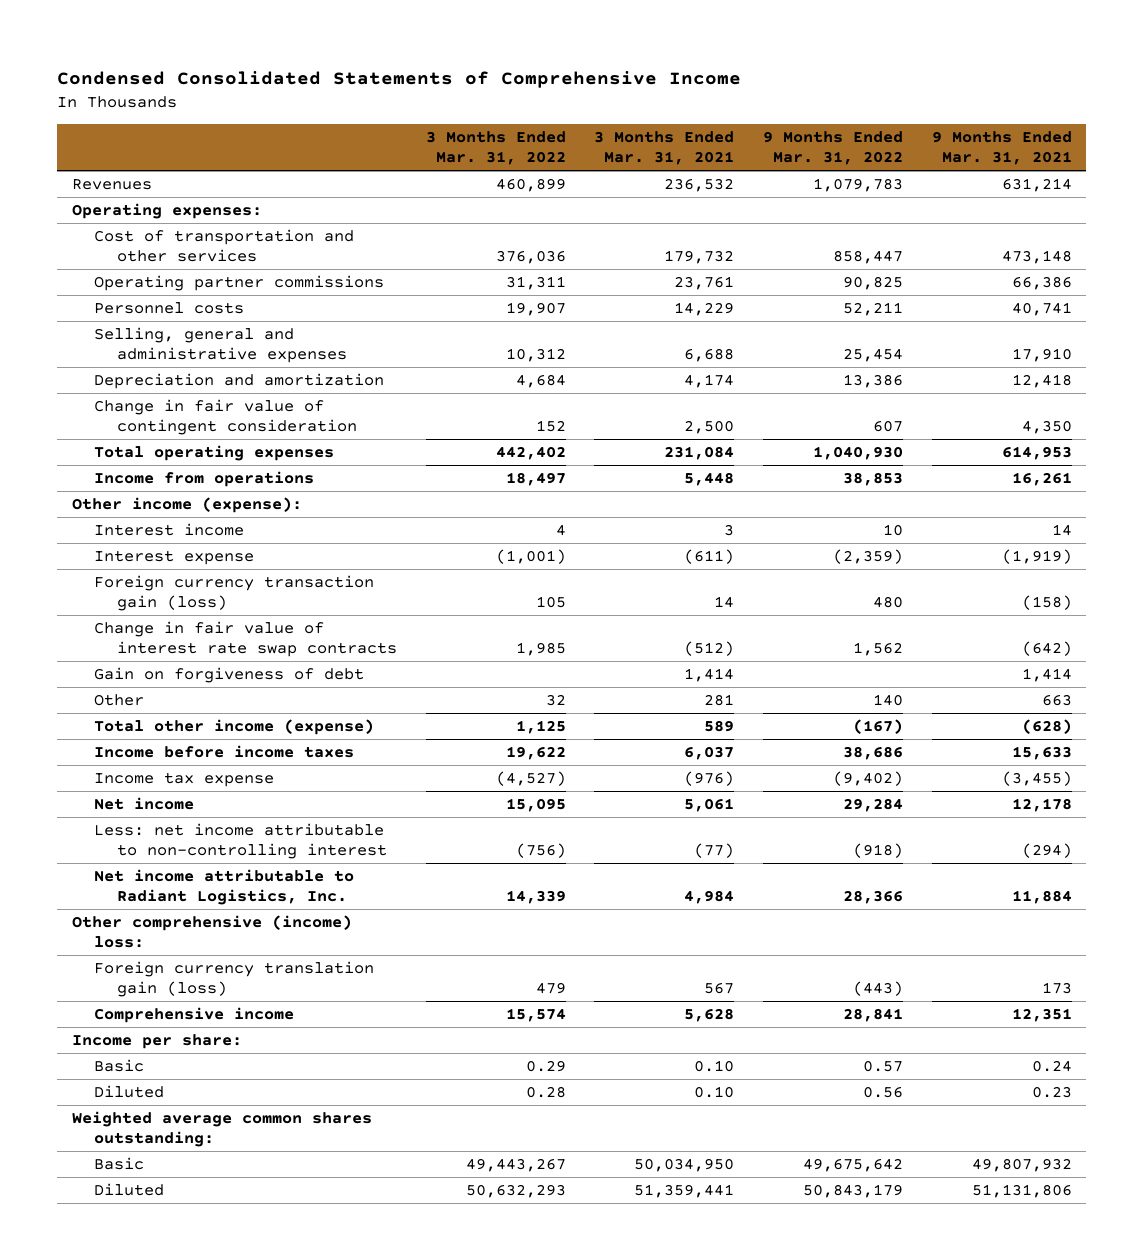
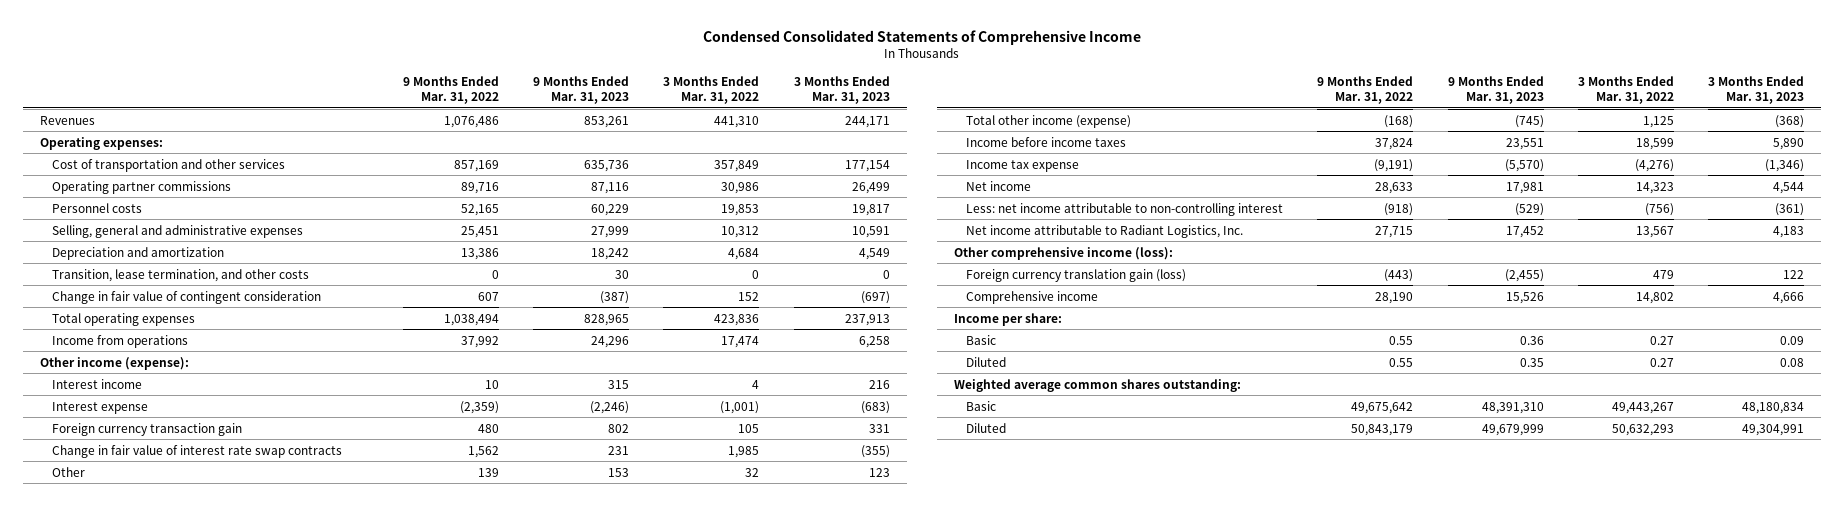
[594,130,735,166] 3 Months Ended Mar. 31, 2021 -> none
[931,130,1072,166] 9 Months Ended Mar. 31, 2021 -> none
none -> [533,75,630,105] 9 Months Ended Mar. 31, 2023
none -> [793,75,890,105] 3 Months Ended Mar. 31, 2023
[495,177,566,192] 460,899 -> [714,115,760,128] 441,310
[813,177,904,192] 1,079,783 -> [444,115,500,128] 1,076,486
[495,250,566,265] 376,036 -> [714,159,760,172] 357,849
[833,250,904,265] 858,447 -> [454,159,500,172] 857,169
[505,275,566,290] 31,311 -> [721,181,760,194] 30,986
[843,275,904,290] 90,825 -> [461,181,500,194] 89,716
[505,301,566,316] 19,907 -> [721,203,760,216] 19,853
[843,301,904,316] 52,211 -> [461,203,500,216] 52,165
[843,348,904,363] 25,454 -> [461,225,500,238] 25,451
none -> [51,268,309,282] Transition, lease termination, and other costs
[495,445,566,460] 442,402 -> [714,313,760,326] 423,836
[813,445,904,460] 1,040,930 -> [444,313,500,326] 1,038,494
[505,471,566,486] 18,497 -> [721,335,760,348] 17,474
[843,471,904,486] 38,853 -> [461,335,500,348] 37,992
[94,574,375,612] Foreign currency transaction gain (loss) -> [51,422,242,436] Foreign currency transaction gain
[94,666,365,683] Gain on forgiveness of debt -> none
[873,693,904,706] 140 -> [478,467,500,477] 139
[853,718,904,734] (167) -> [1384,114,1414,128] (168)
[505,745,566,760] 19,622 -> [1635,137,1674,150] 18,599
[843,745,904,760] 38,686 -> [1375,137,1414,150] 37,824
[495,770,566,786] (4,527) -> [1634,158,1674,172] (4,276)
[833,770,904,786] (9,402) -> [1374,158,1414,172] (9,191)
[505,797,566,812] 15,095 -> [1635,181,1674,194] 14,323
[843,797,904,812] 29,284 -> [1375,181,1414,194] 28,633
[505,890,566,905] 14,339 -> [1635,225,1674,238] 13,567
[843,890,904,905] 28,366 -> [1375,225,1414,238] 27,715
[71,914,352,949] Other comprehensive (income) loss: -> [954,246,1174,260] Other comprehensive income (loss):
[505,1007,566,1022] 15,574 -> [1635,291,1674,304] 14,802
[843,1007,904,1022] 28,841 -> [1375,291,1414,304] 28,190
[525,1059,566,1072] 0.29 -> [1649,335,1674,345] 0.27
[863,1059,904,1072] 0.57 -> [1389,335,1414,345] 0.55
[525,1085,566,1098] 0.28 -> [1649,357,1674,367] 0.27
[863,1085,904,1098] 0.56 -> [1389,357,1414,367] 0.55

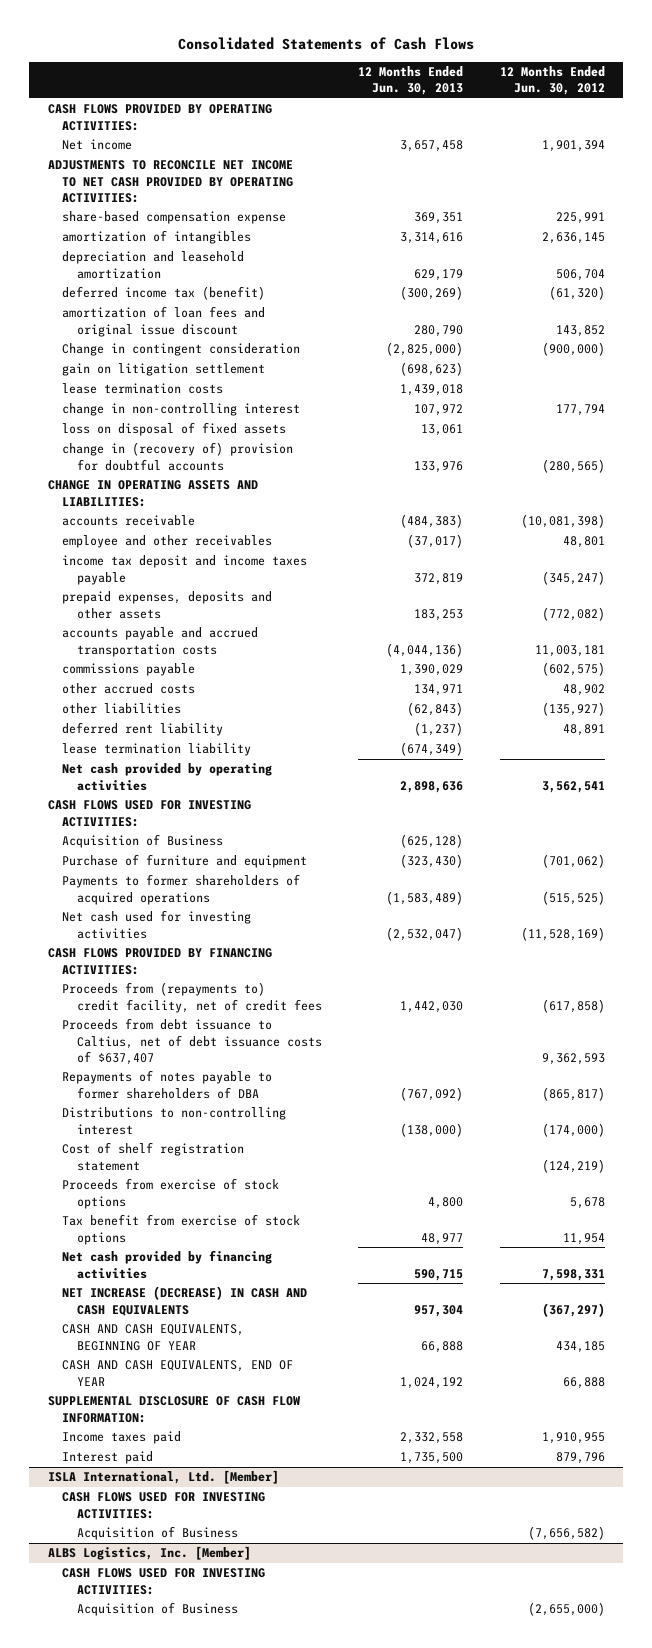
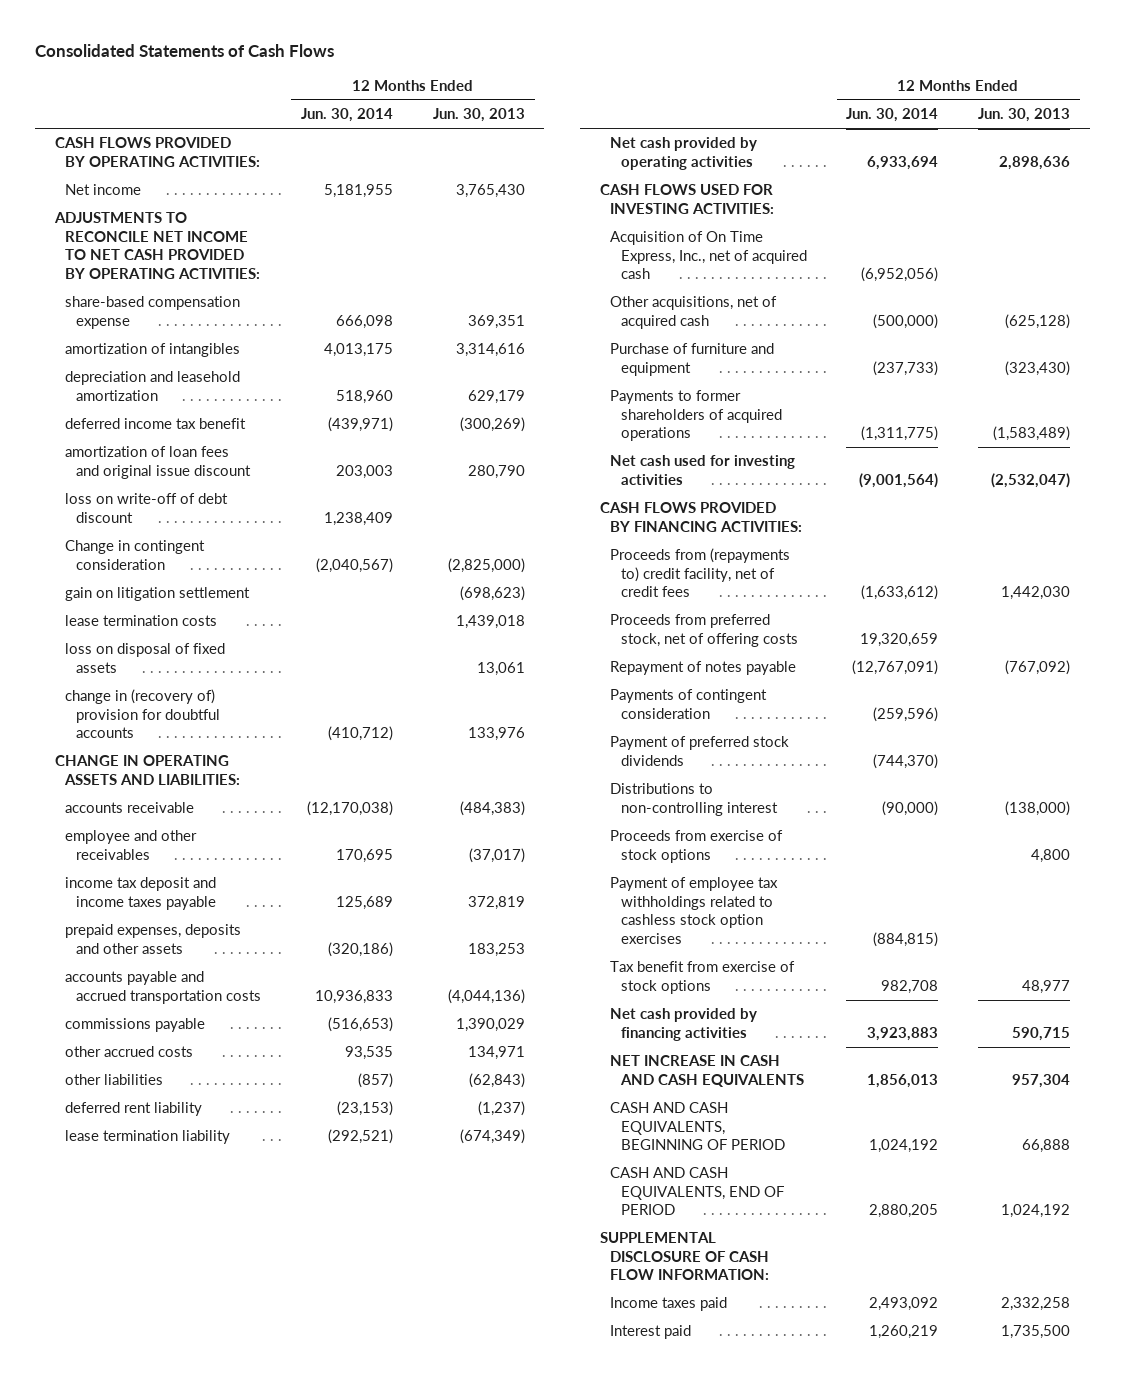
[499,65,605,96] 12 Months Ended Jun. 30, 2012 -> none
none -> [301,108,394,123] Jun. 30, 2014
[400,140,464,153] 3,657,458 -> [455,184,525,199] 3,765,430
[62,286,266,301] deferred income tax (benefit) -> [65,418,247,430] deferred income tax benefit
none -> [65,493,229,523] loss on write-off of debt discount
[62,403,301,417] change in non-controlling interest -> none
none -> [610,231,808,280] Acquisition of On Time Express, Inc., net of acquired cash
[62,834,224,849] Acquisition of Business -> [610,296,778,329] Other acquisitions, net of acquired cash
[62,1018,322,1065] Proceeds from debt issuance to Caltius, net of debt issuance costs of $637,407 -> none
none -> [610,614,799,647] Proceeds from preferred stock, net of offering costs
[62,1070,273,1099] Repayments of notes payable to former shareholders of DBA -> [610,661,797,676] Repayment of notes payable
none -> [610,689,768,719] Payments of contingent consideration
none -> [610,736,790,766] Payment of preferred stock dividends
[62,1142,245,1171] Cost of shelf registration statement -> none
none -> [610,877,779,944] Payment of employee tax withholdings related to cashless stock option exercises
[62,1286,308,1316] NET INCREASE (DECREASE) IN CASH AND CASH EQUIVALENTS -> [610,1055,805,1087] NET INCREASE IN CASH AND CASH EQUIVALENTS
[62,1324,245,1351] CASH AND CASH EQUIVALENTS, BEGINNING OF YEAR -> [610,1102,786,1151] CASH AND CASH EQUIVALENTS, BEGINNING OF PERIOD
[62,1360,294,1386] CASH AND CASH EQUIVALENTS, END OF YEAR -> [610,1167,785,1216] CASH AND CASH EQUIVALENTS, END OF PERIOD
[400,1432,464,1445] 2,332,558 -> [1000,1297,1070,1312] 2,332,258
[47,1470,279,1485] ISLA International, Ltd. [Member] -> none
[62,1492,266,1519] CASH FLOWS USED FOR INVESTING ACTIVITIES: -> none
[76,1526,238,1541] Acquisition of Business -> none
[47,1546,251,1561] ALBS Logistics, Inc. [Member] -> none
[62,1568,266,1595] CASH FLOWS USED FOR INVESTING ACTIVITIES: -> none
[76,1602,238,1617] Acquisition of Business -> none

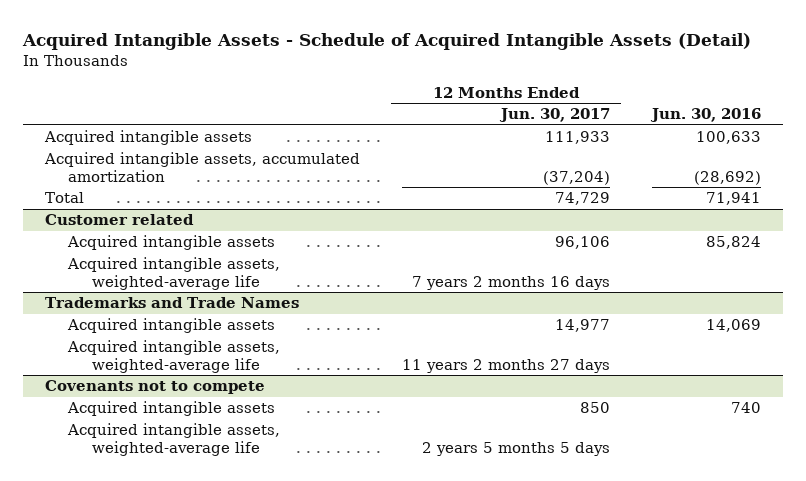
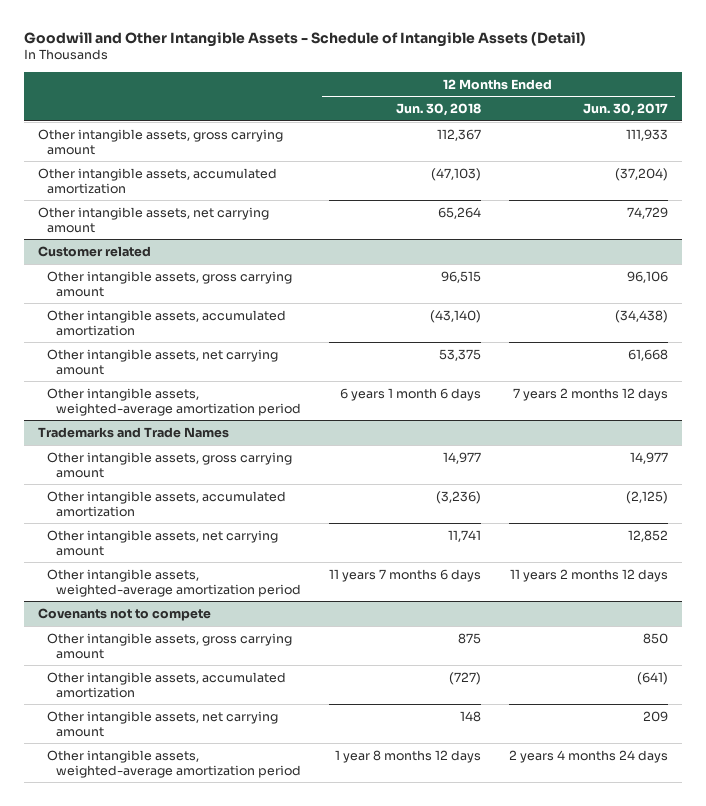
[22,33,752,51] Acquired Intangible Assets - Schedule of Acquired Intangible Assets (Detail) -> [23,31,586,47] Goodwill and Other Intangible Assets - Schedule of Intangible Assets (Detail)
[650,108,762,123] Jun. 30, 2016 -> none
none -> [395,103,481,117] Jun. 30, 2018
[43,130,252,146] Acquired intangible assets -> [37,128,283,155] Other intangible assets, gross carrying amount
[43,152,360,182] Acquired intangible assets, accumulated amortization -> [37,167,277,194] Other intangible assets, accumulated amortization
[44,192,84,204] Total -> [37,206,269,233] Other intangible assets, net carrying amount
[67,235,276,251] Acquired intangible assets -> [46,270,292,297] Other intangible assets, gross carrying amount
none -> [46,309,286,336] Other intangible assets, accumulated amortization
none -> [46,348,278,375] Other intangible assets, net carrying amount
[67,257,281,290] Acquired intangible assets, weighted-average life -> [46,387,301,416] Other intangible assets, weighted-average amortization period
[411,275,610,290] 7 years 2 months 16 days -> [513,387,669,401] 7 years 2 months 12 days
[67,318,276,334] Acquired intangible assets -> [46,451,292,478] Other intangible assets, gross carrying amount
none -> [46,490,286,517] Other intangible assets, accumulated amortization
none -> [46,529,278,556] Other intangible assets, net carrying amount
[67,340,281,373] Acquired intangible assets, weighted-average life -> [46,568,301,597] Other intangible assets, weighted-average amortization period
[401,358,610,373] 11 years 2 months 27 days -> [510,568,669,582] 11 years 2 months 12 days
[67,401,276,417] Acquired intangible assets -> [46,632,292,659] Other intangible assets, gross carrying amount
none -> [46,671,286,698] Other intangible assets, accumulated amortization
none -> [46,710,278,737] Other intangible assets, net carrying amount
[67,423,281,456] Acquired intangible assets, weighted-average life -> [46,749,301,778] Other intangible assets, weighted-average amortization period
[421,441,610,456] 2 years 5 months 5 days -> [509,749,669,763] 2 years 4 months 24 days

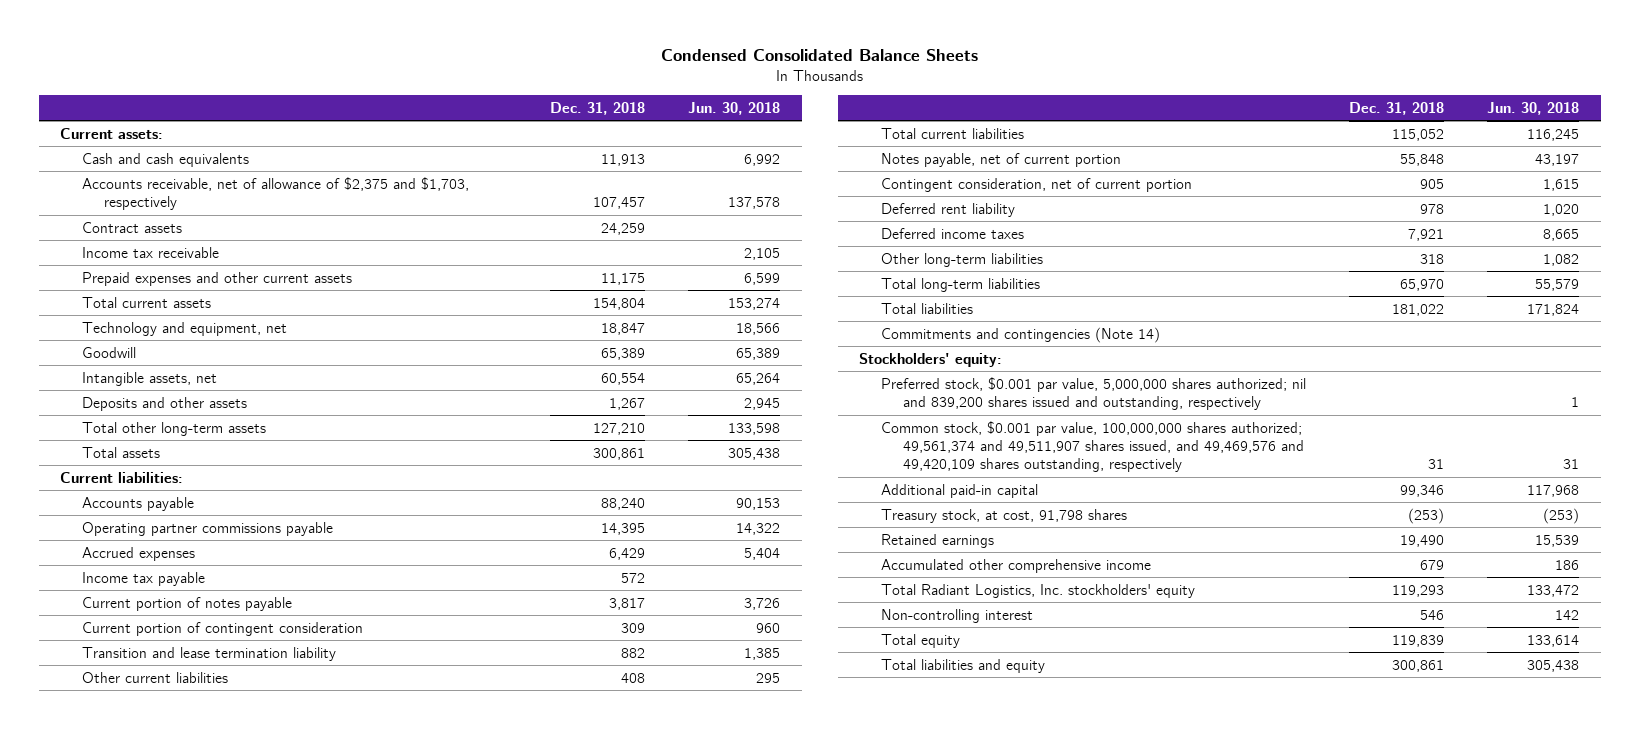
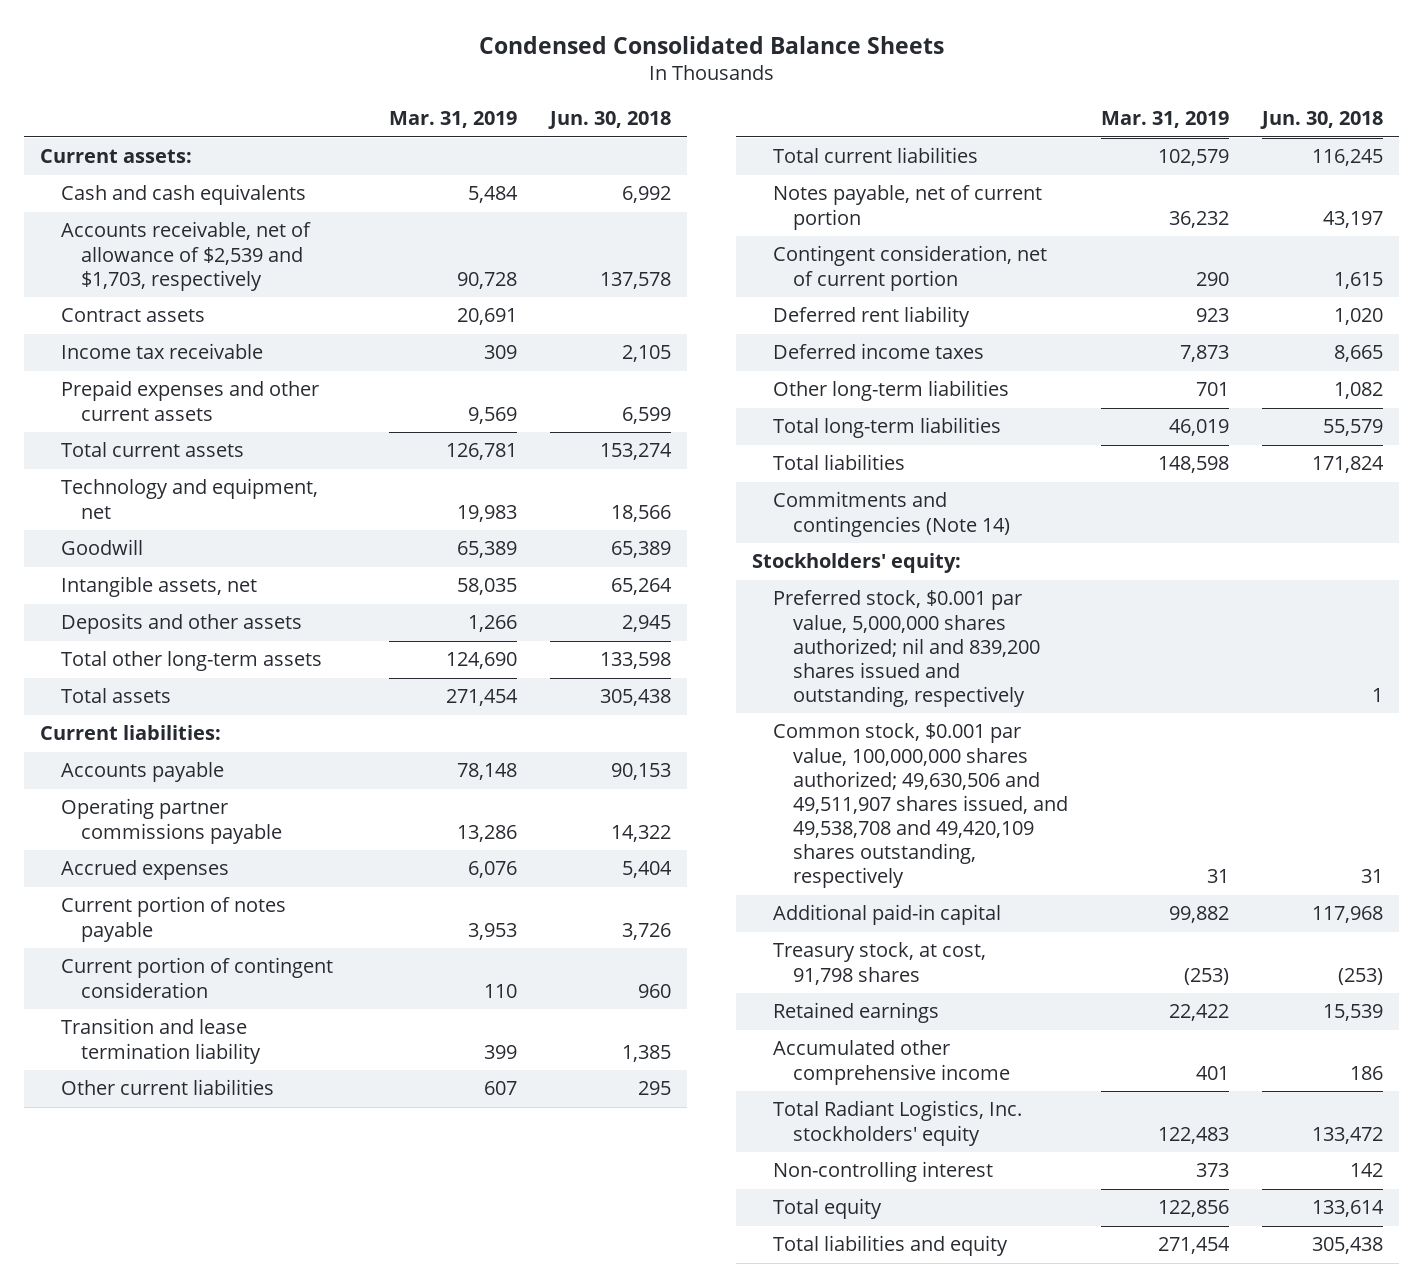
[550,101,646,115] Dec. 31, 2018 -> none
none -> [388,111,517,129] Mar. 31, 2019
[82,176,470,210] Accounts receivable, net of allowance of $2,375 and $1,703, respectively -> [60,221,311,291] Accounts receivable, net of allowance of $2,539 and $1,703, respectively
[82,571,206,586] Income tax payable -> none
[881,420,1305,473] Common stock, $0.001 par value, 100,000,000 shares authorized; 49,561,374 and 49,511,907 shares issued, and 49,469,576 and 49,420,109 shares outstanding, respectively -> [772,723,1069,889] Common stock, $0.001 par value, 100,000,000 shares authorized; 49,630,506 and 49,511,907 shares issued, and 49,538,708 and 49,420,109 shares outstanding, respectively

